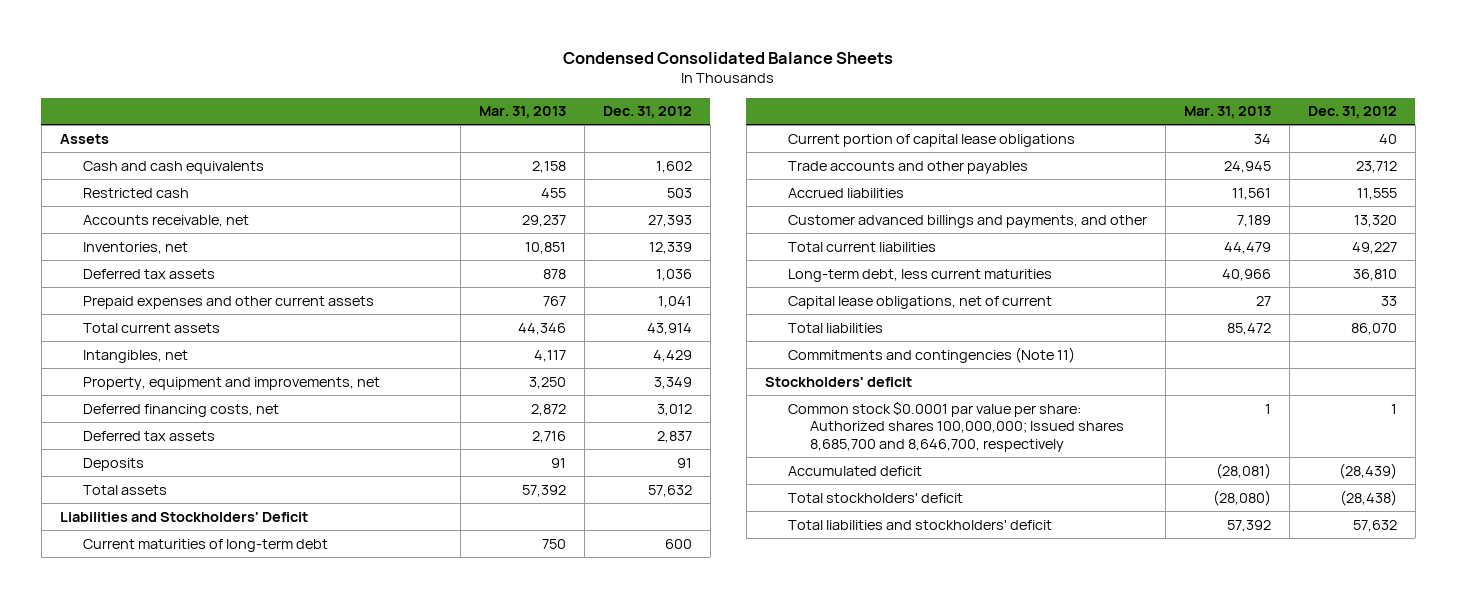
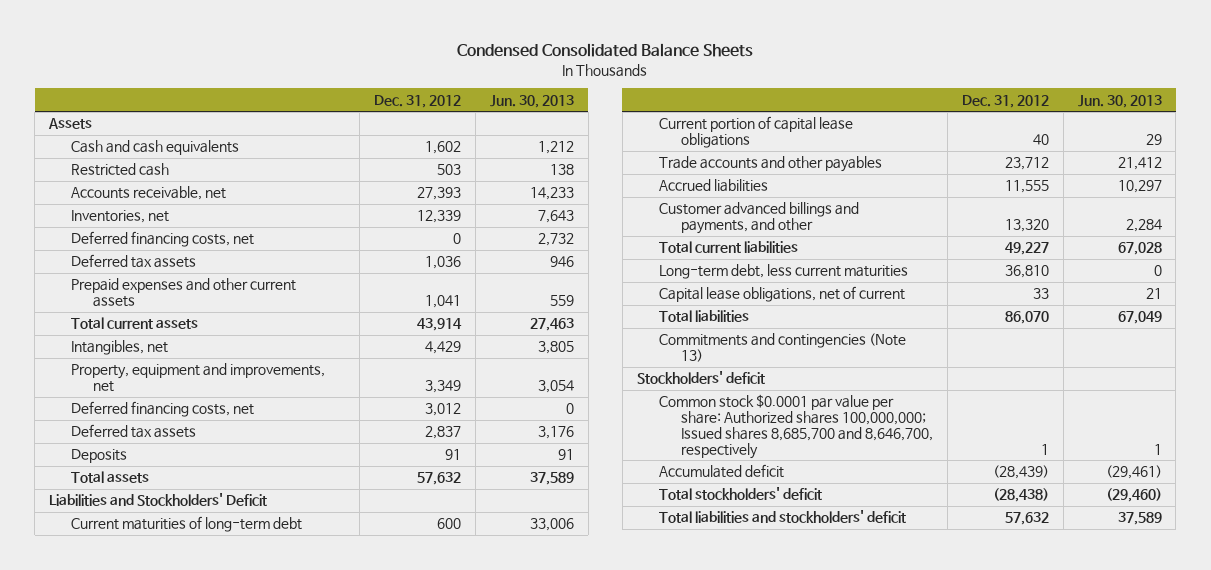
[478,106,566,119] Mar. 31, 2013 -> none
none -> [489,94,574,108] Jun. 30, 2013
none -> [70,231,254,248] Deferred financing costs, net
[787,346,1075,363] Commitments and contingencies (Note 11) -> [658,333,906,363] Commitments and contingencies (Note 13)

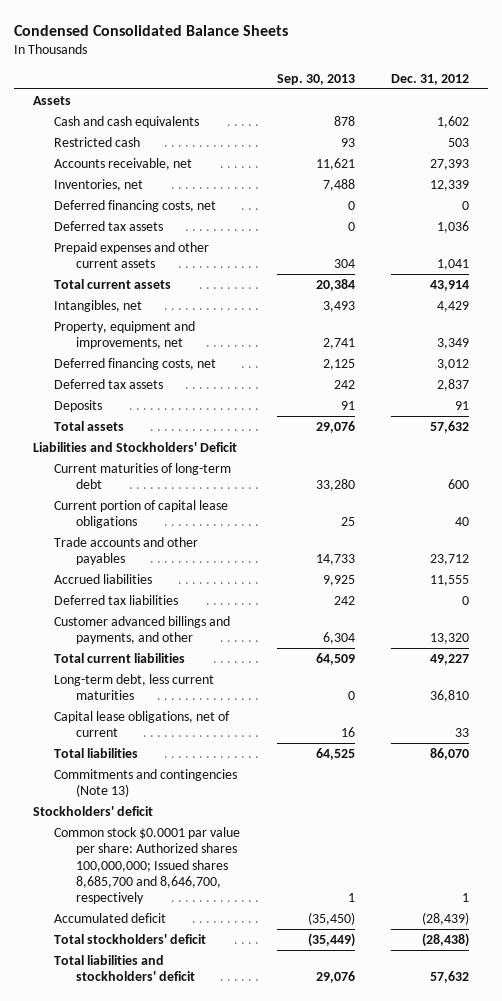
[489,94,574,108] Jun. 30, 2013 -> none
none -> [276,73,355,85] Sep. 30, 2013
none -> [54,594,179,605] Deferred tax liabilities

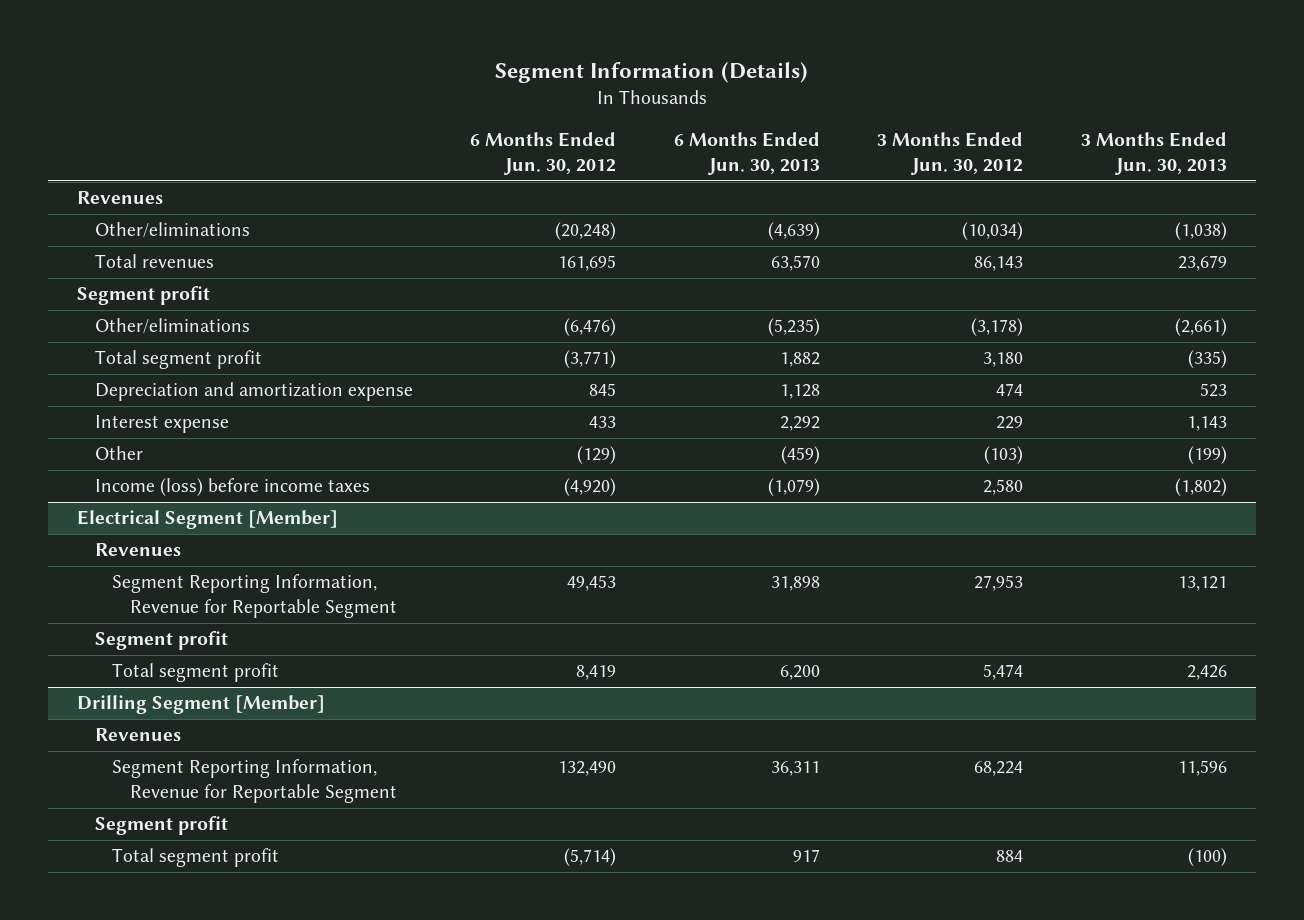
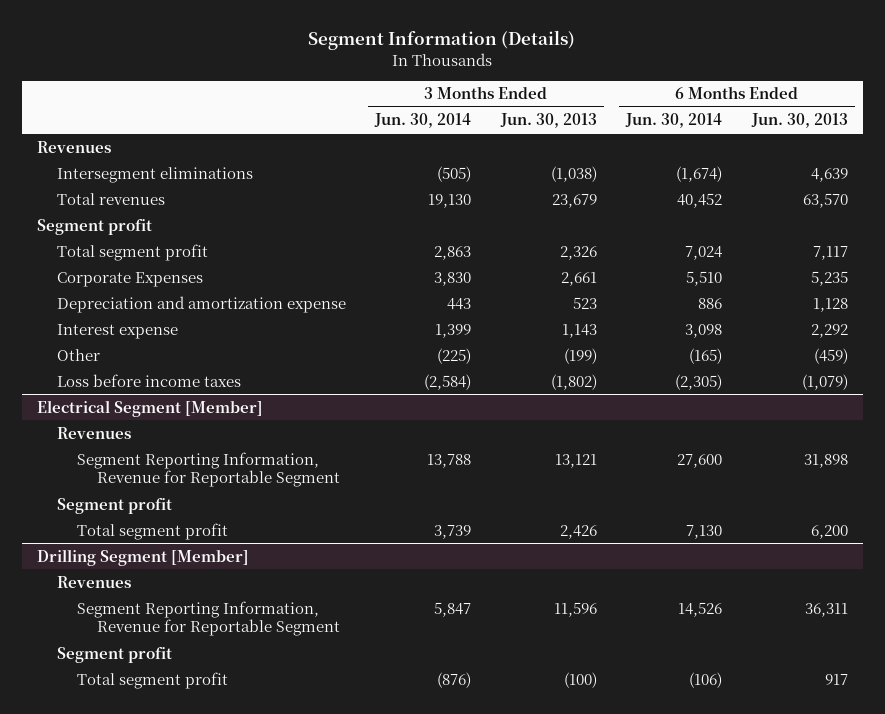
[470,132,617,176] 6 Months Ended Jun. 30, 2012 -> none
[877,132,1024,176] 3 Months Ended Jun. 30, 2012 -> none
none -> [374,113,472,129] Jun. 30, 2014
none -> [625,113,723,129] Jun. 30, 2014
[94,222,250,238] Other/eliminations -> none
none -> [56,166,253,183] Intersegment eliminations
[94,318,250,334] Other/eliminations -> none
[779,352,820,368] 1,882 -> [812,245,848,260] 7,117
[1187,350,1227,369] (335) -> [559,245,597,260] 2,326
none -> [56,271,203,287] Corporate Expenses
[94,478,370,497] Income (loss) before income taxes -> [56,373,241,387] Loss before income taxes

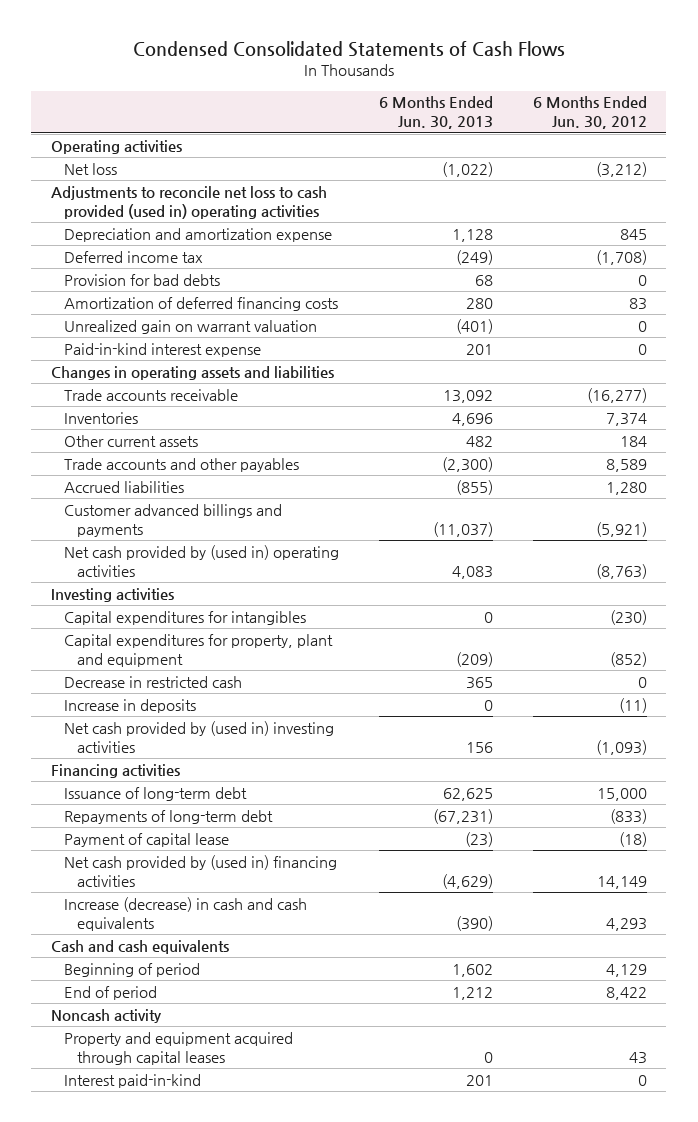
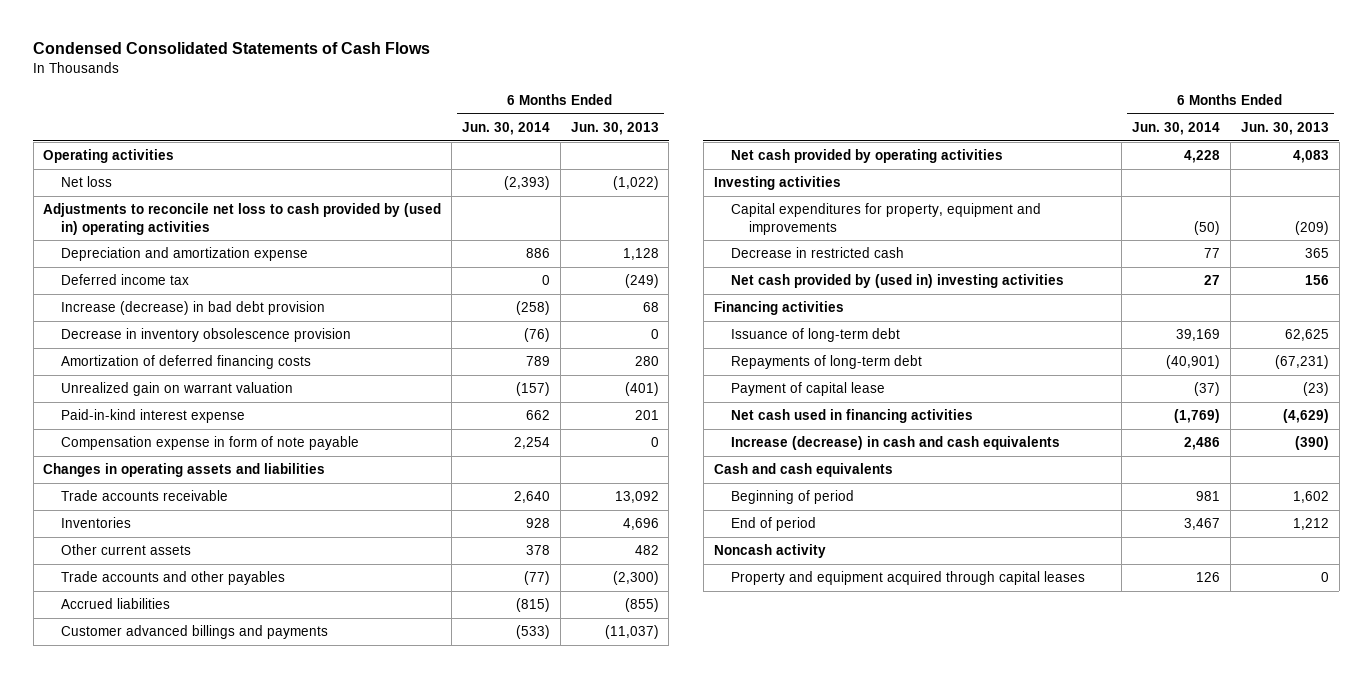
[532,96,647,130] 6 Months Ended Jun. 30, 2012 -> none
none -> [462,121,551,135] Jun. 30, 2014
[51,185,328,219] Adjustments to reconcile net loss to cash provided (used in) operating activities -> [43,203,442,235] Adjustments to reconcile net loss to cash provided by (used in) operating activities
[64,273,221,286] Provision for bad debts -> [61,301,326,316] Increase (decrease) in bad debt provision
none -> [61,328,352,343] Decrease in inventory obsolescence provision
none -> [61,436,360,451] Compensation expense in form of note payable
[64,544,340,577] Net cash provided by (used in) operating activities -> [731,149,1004,164] Net cash provided by operating activities
[64,610,307,625] Capital expenditures for intangibles -> none
[64,633,334,667] Capital expenditures for property, plant and equipment -> [731,203,1042,235] Capital expenditures for property, equipment and improvements
[64,698,197,713] Increase in deposits -> none
[64,854,338,887] Net cash provided by (used in) financing activities -> [731,409,974,424] Net cash used in financing activities
[64,1073,202,1088] Interest paid-in-kind -> none

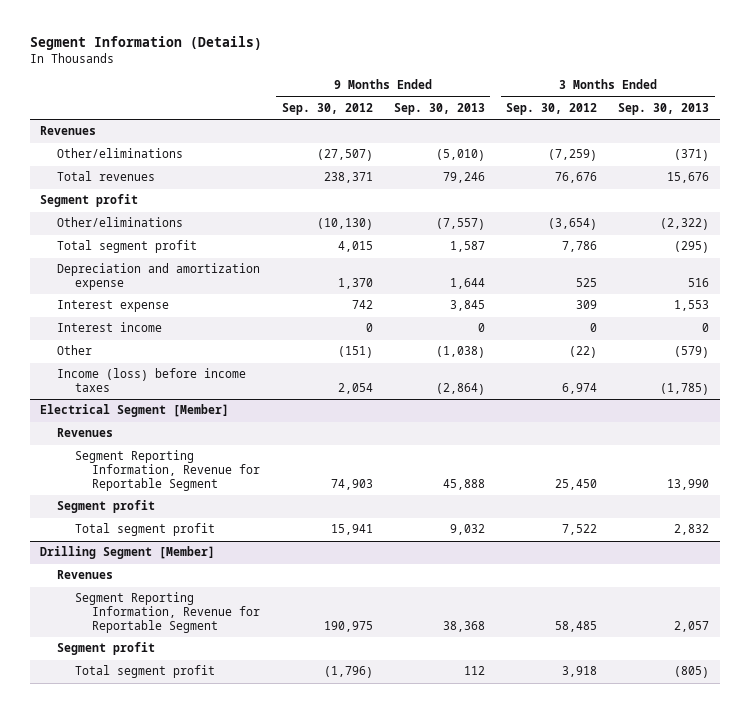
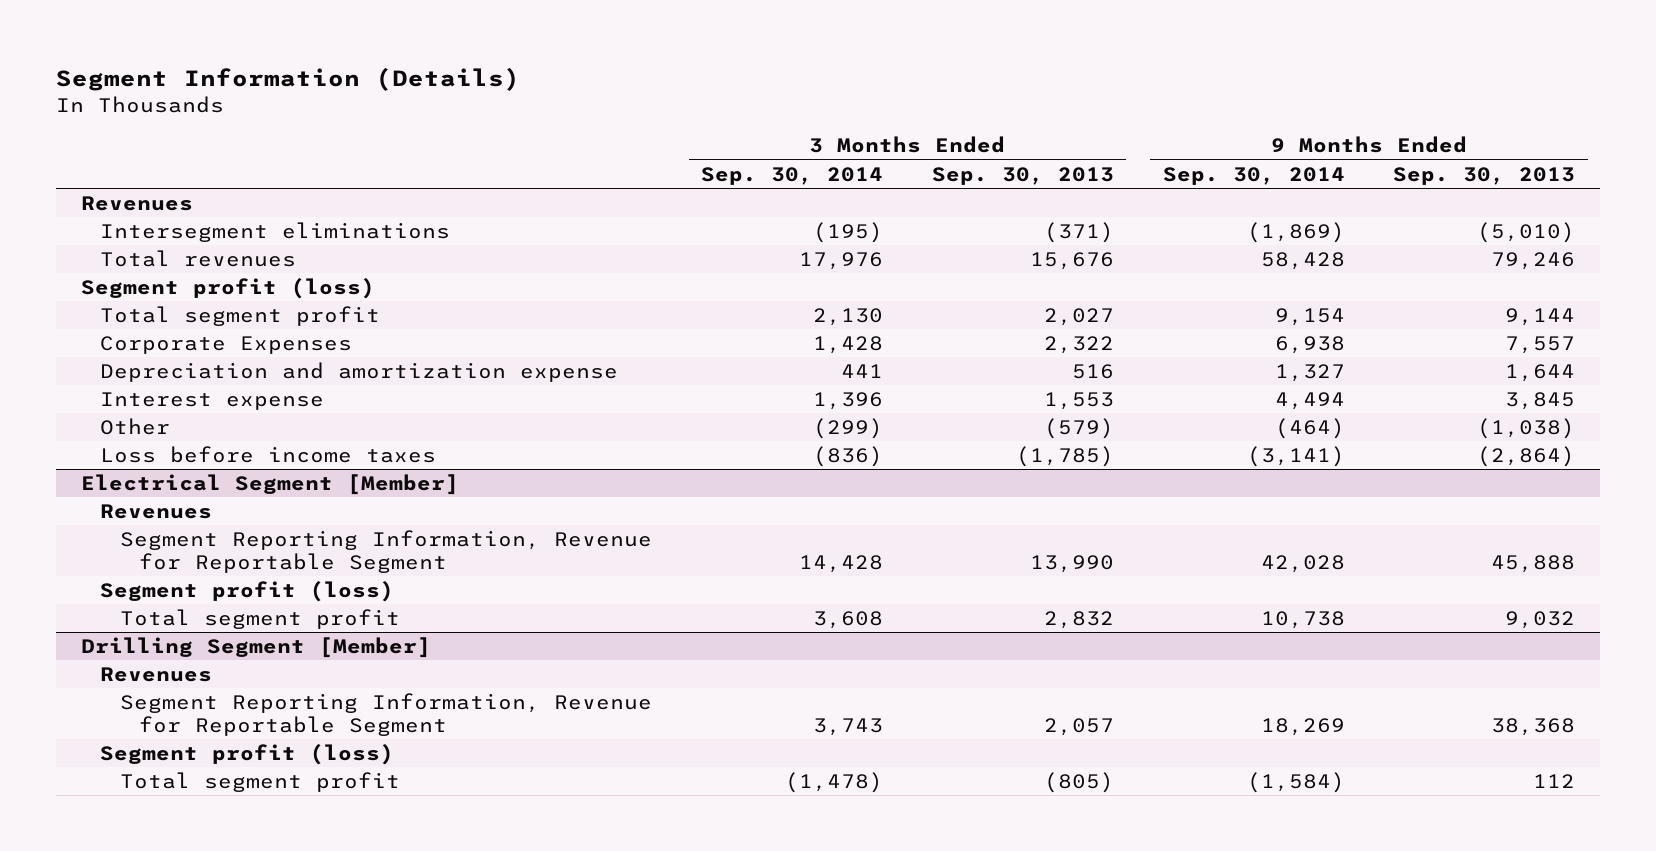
[281,102,373,115] Sep. 30, 2012 -> none
[506,102,598,115] Sep. 30, 2012 -> none
none -> [700,166,883,185] Sep. 30, 2014
none -> [1162,166,1345,185] Sep. 30, 2014
[57,148,184,159] Other/eliminations -> [100,221,451,242] Intersegment eliminations
[57,217,184,228] Other/eliminations -> none
[40,194,139,208] Segment profit -> [80,277,375,299] Segment profit (loss)
[449,241,485,253] 1,587 -> [1505,307,1576,326] 9,144
[674,241,710,254] (295) -> [1043,307,1114,326] 2,027
none -> [100,335,353,354] Corporate Expenses
[57,322,163,333] Interest income -> none
[57,368,247,393] Income (loss) before income taxes -> [100,445,437,463] Loss before income taxes
[57,500,156,514] Segment profit -> [100,580,395,602] Segment profit (loss)
[57,642,156,656] Segment profit -> [100,743,395,765] Segment profit (loss)

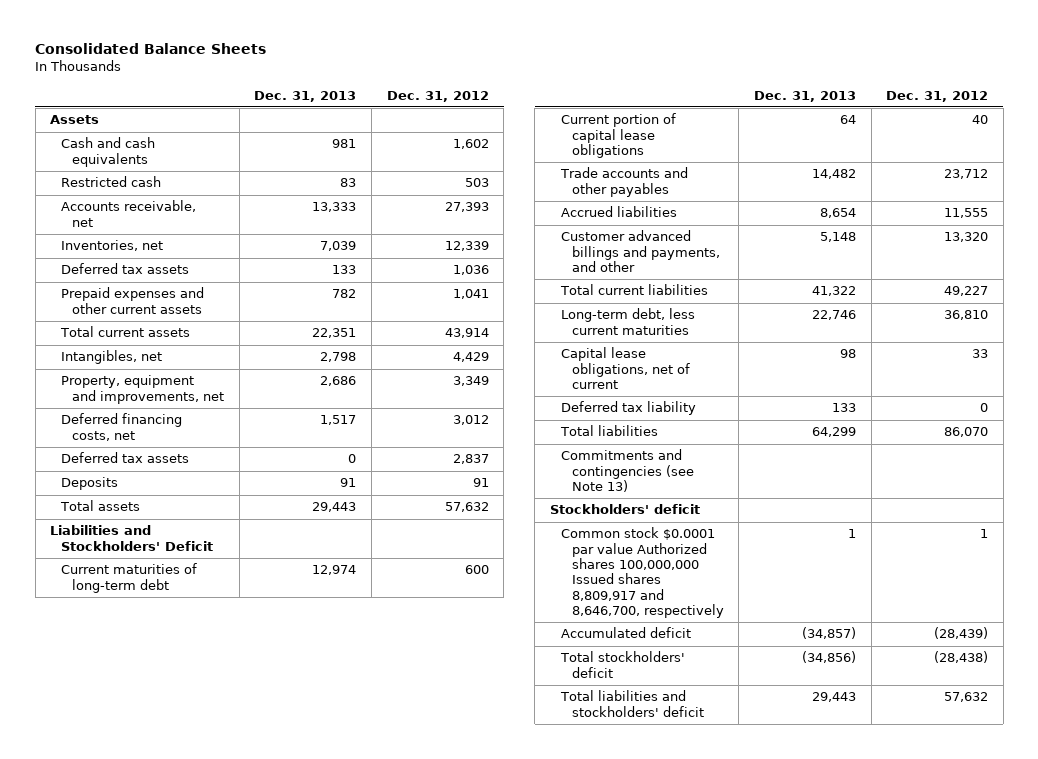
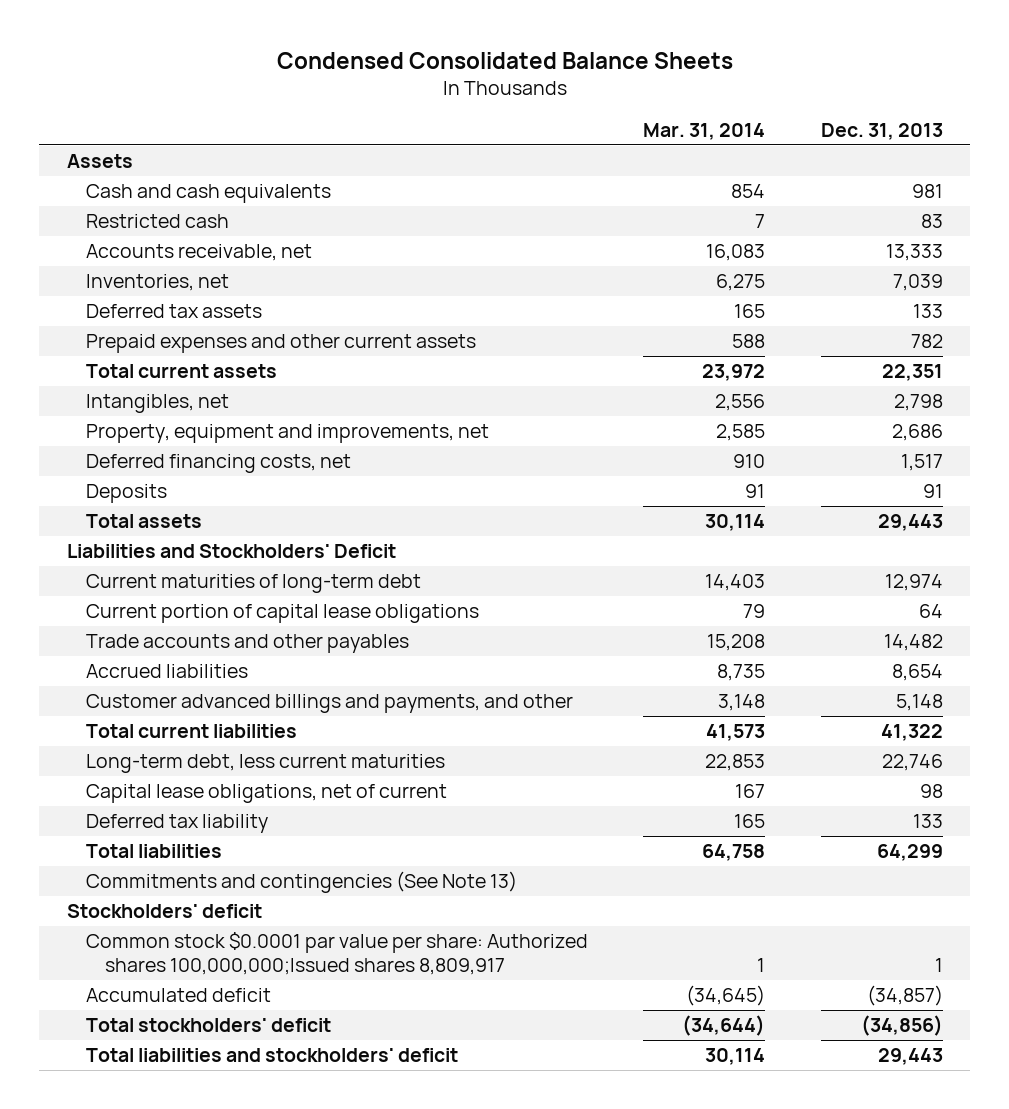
[35,43,267,55] Consolidated Balance Sheets -> [276,51,733,69] Condensed Consolidated Balance Sheets
[386,90,489,102] Dec. 31, 2012 -> none
none -> [643,122,766,140] Mar. 31, 2014
[61,452,190,464] Deferred tax assets -> none
[560,449,694,492] Commitments and contingencies (see Note 13) -> [85,871,517,894] Commitments and contingencies (See Note 13)
[560,527,724,618] Common stock $0.0001 par value Authorized shares 100,000,000 Issued shares 8,809,917 and 8,646,700, respectively -> [85,932,588,975] Common stock $0.0001 par value per share: Authorized shares 100,000,000;Issued shares 8,809,917

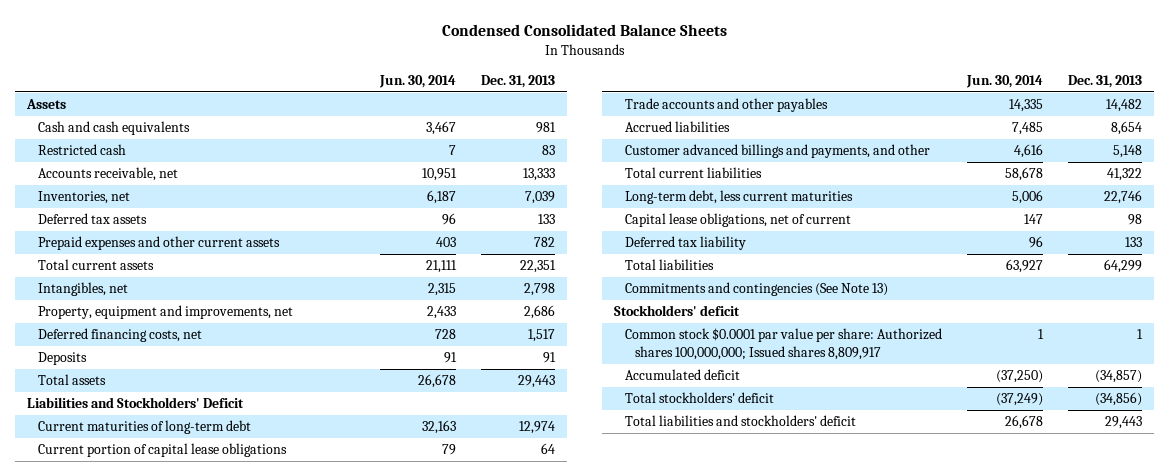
[643,122,766,140] Mar. 31, 2014 -> none
none -> [378,74,456,88] Jun. 30, 2014
[85,932,588,975] Common stock $0.0001 par value per share: Authorized shares 100,000,000;Issued shares 8,809,917 -> [624,328,942,360] Common stock $0.0001 par value per share: Authorized shares 100,000,000; Issued shares 8,809,917

